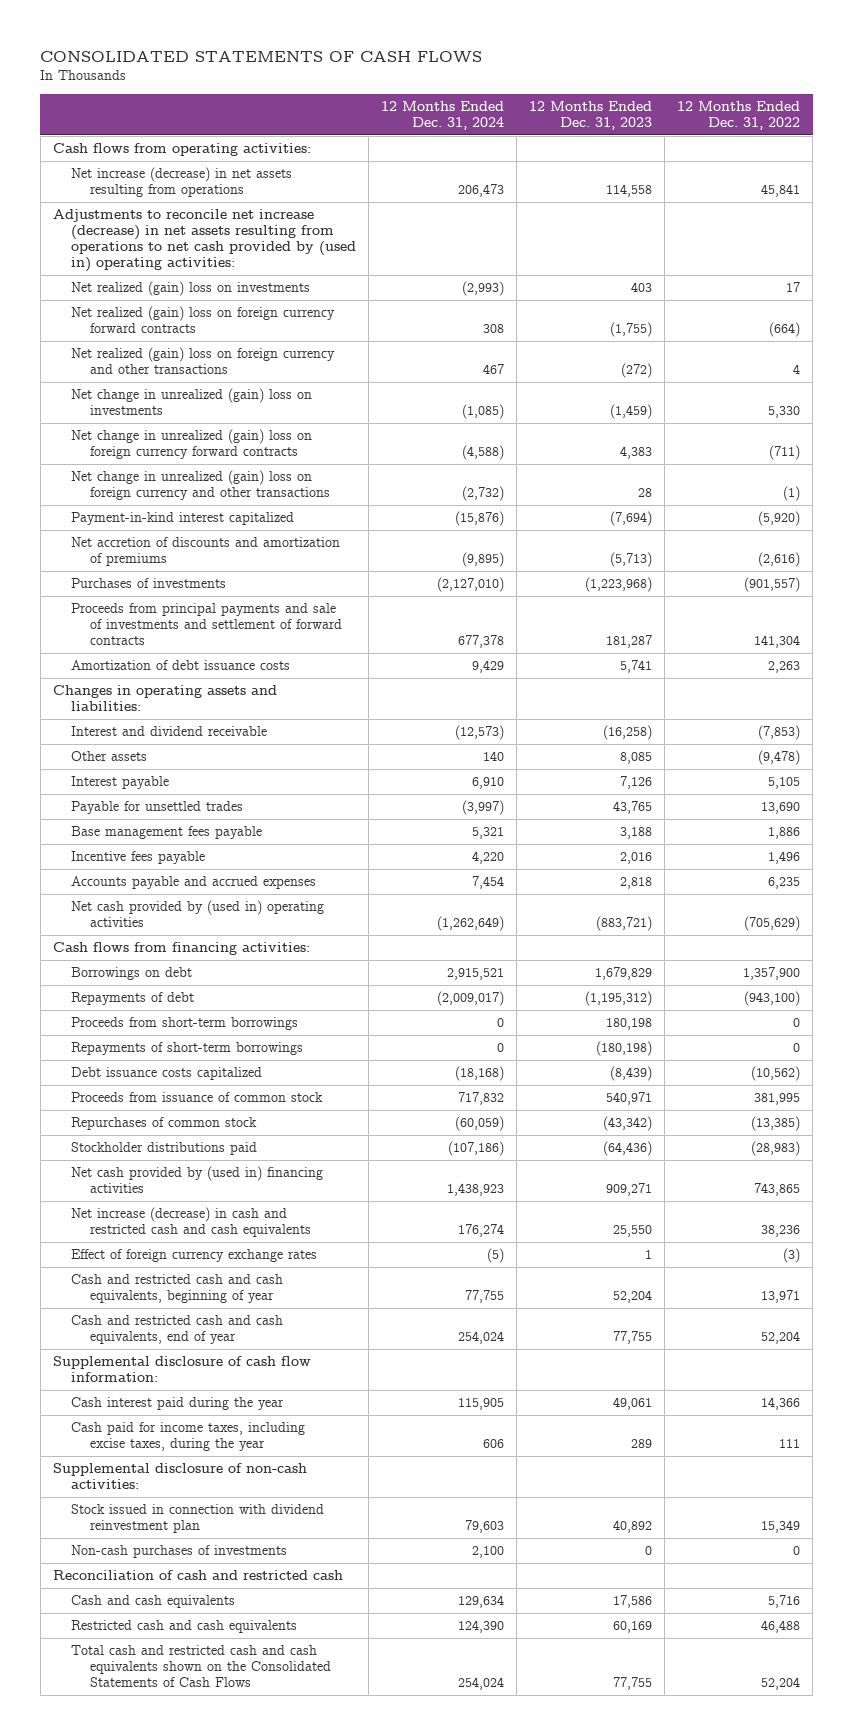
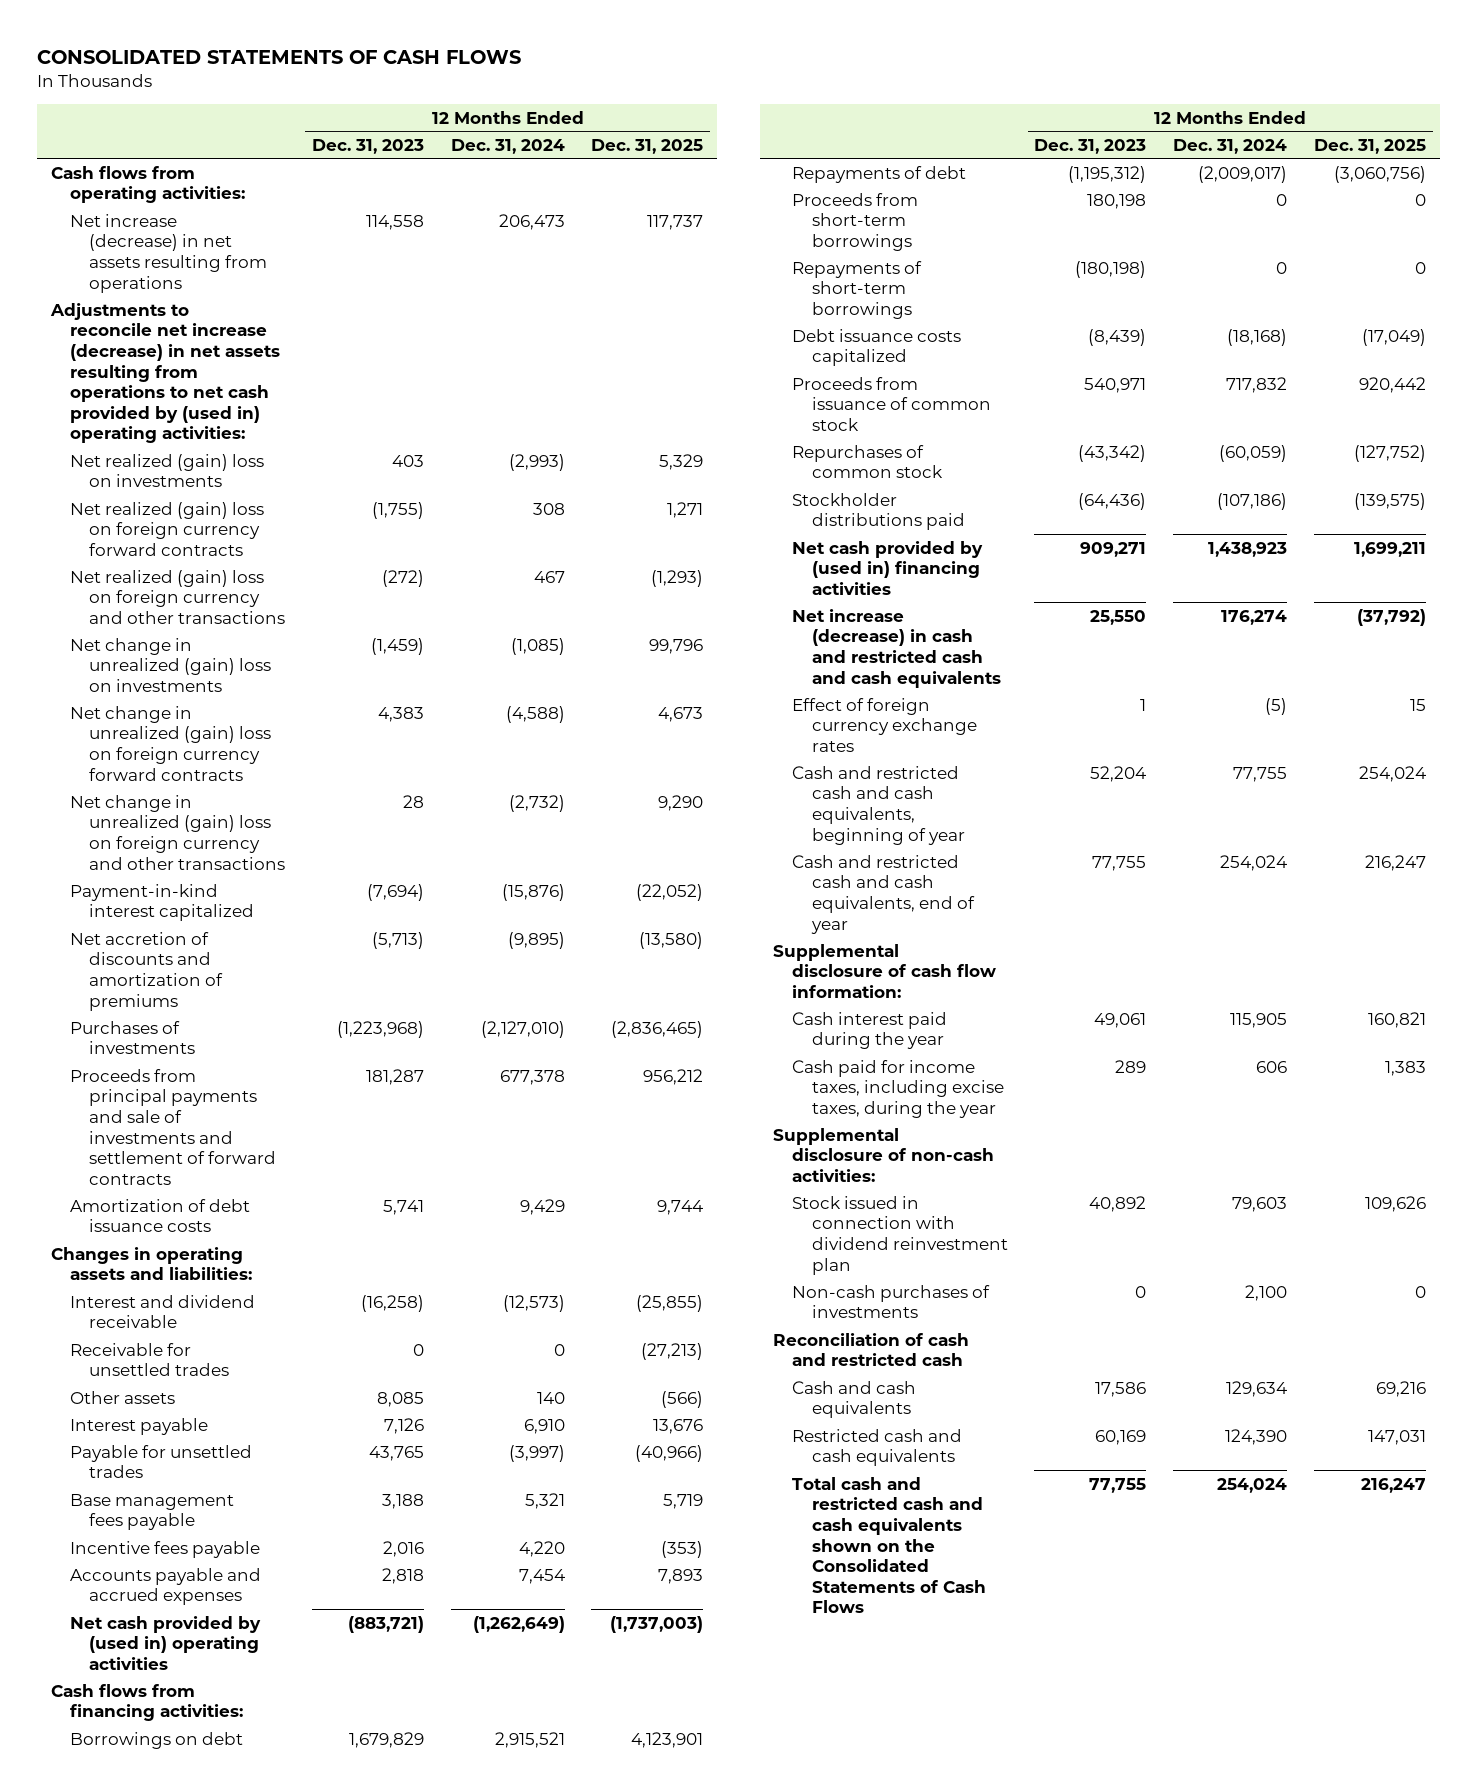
[677,101,801,131] 12 Months Ended Dec. 31, 2022 -> none
none -> [591,138,704,154] Dec. 31, 2025
none -> [69,1342,229,1377] Receivable for unsettled trades

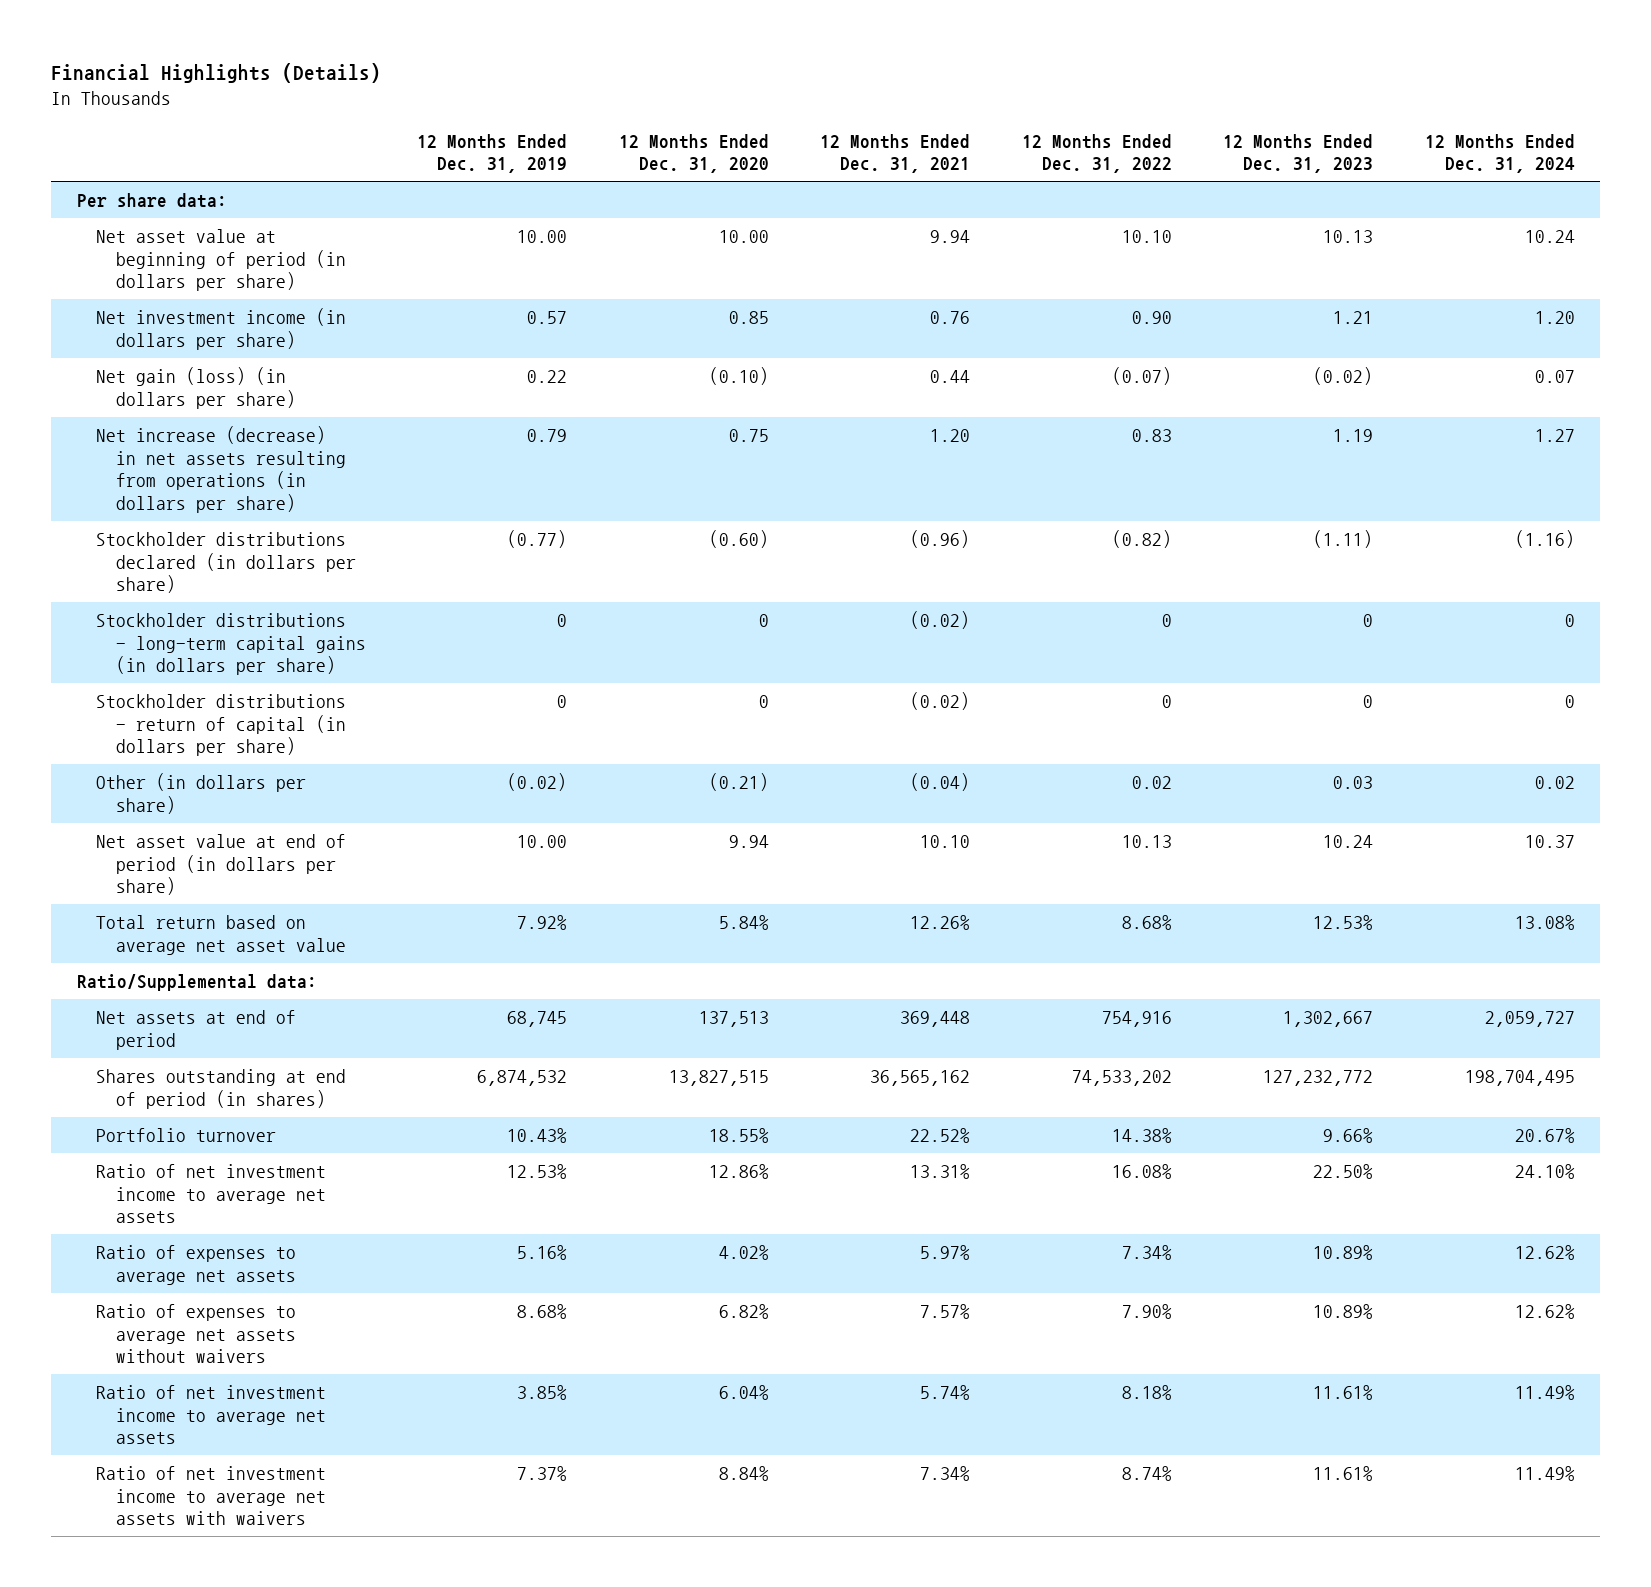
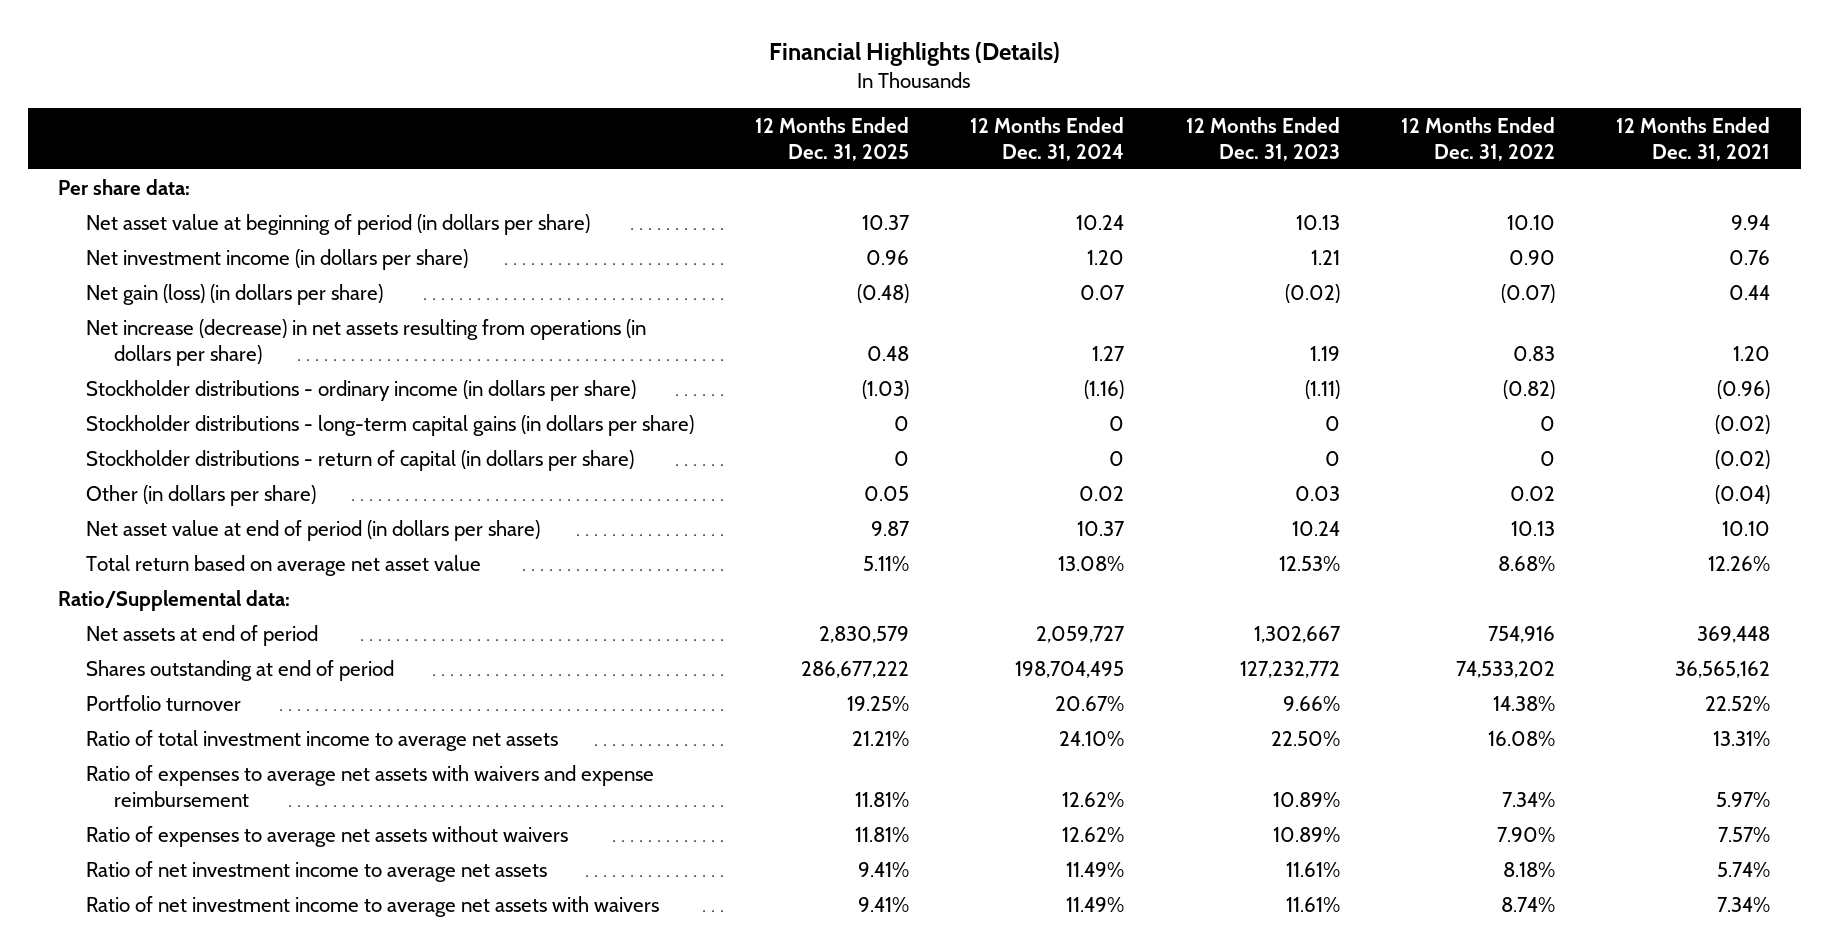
[417,133,568,174] 12 Months Ended Dec. 31, 2019 -> none
[618,133,769,174] 12 Months Ended Dec. 31, 2020 -> none
none -> [755,116,910,161] 12 Months Ended Dec. 31, 2025
[96,531,357,594] Stockholder distributions declared (in dollars per share) -> [85,379,636,401] Stockholder distributions - ordinary income (in dollars per share)
[96,1068,347,1109] Shares outstanding at end of period (in shares) -> [85,659,394,681] Shares outstanding at end of period
[96,1163,327,1224] Ratio of net investment income to average net assets -> [85,729,558,751] Ratio of total investment income to average net assets
[96,1244,297,1285] Ratio of expenses to average net assets -> [85,764,654,807] Ratio of expenses to average net assets with waivers and expense reimbursement

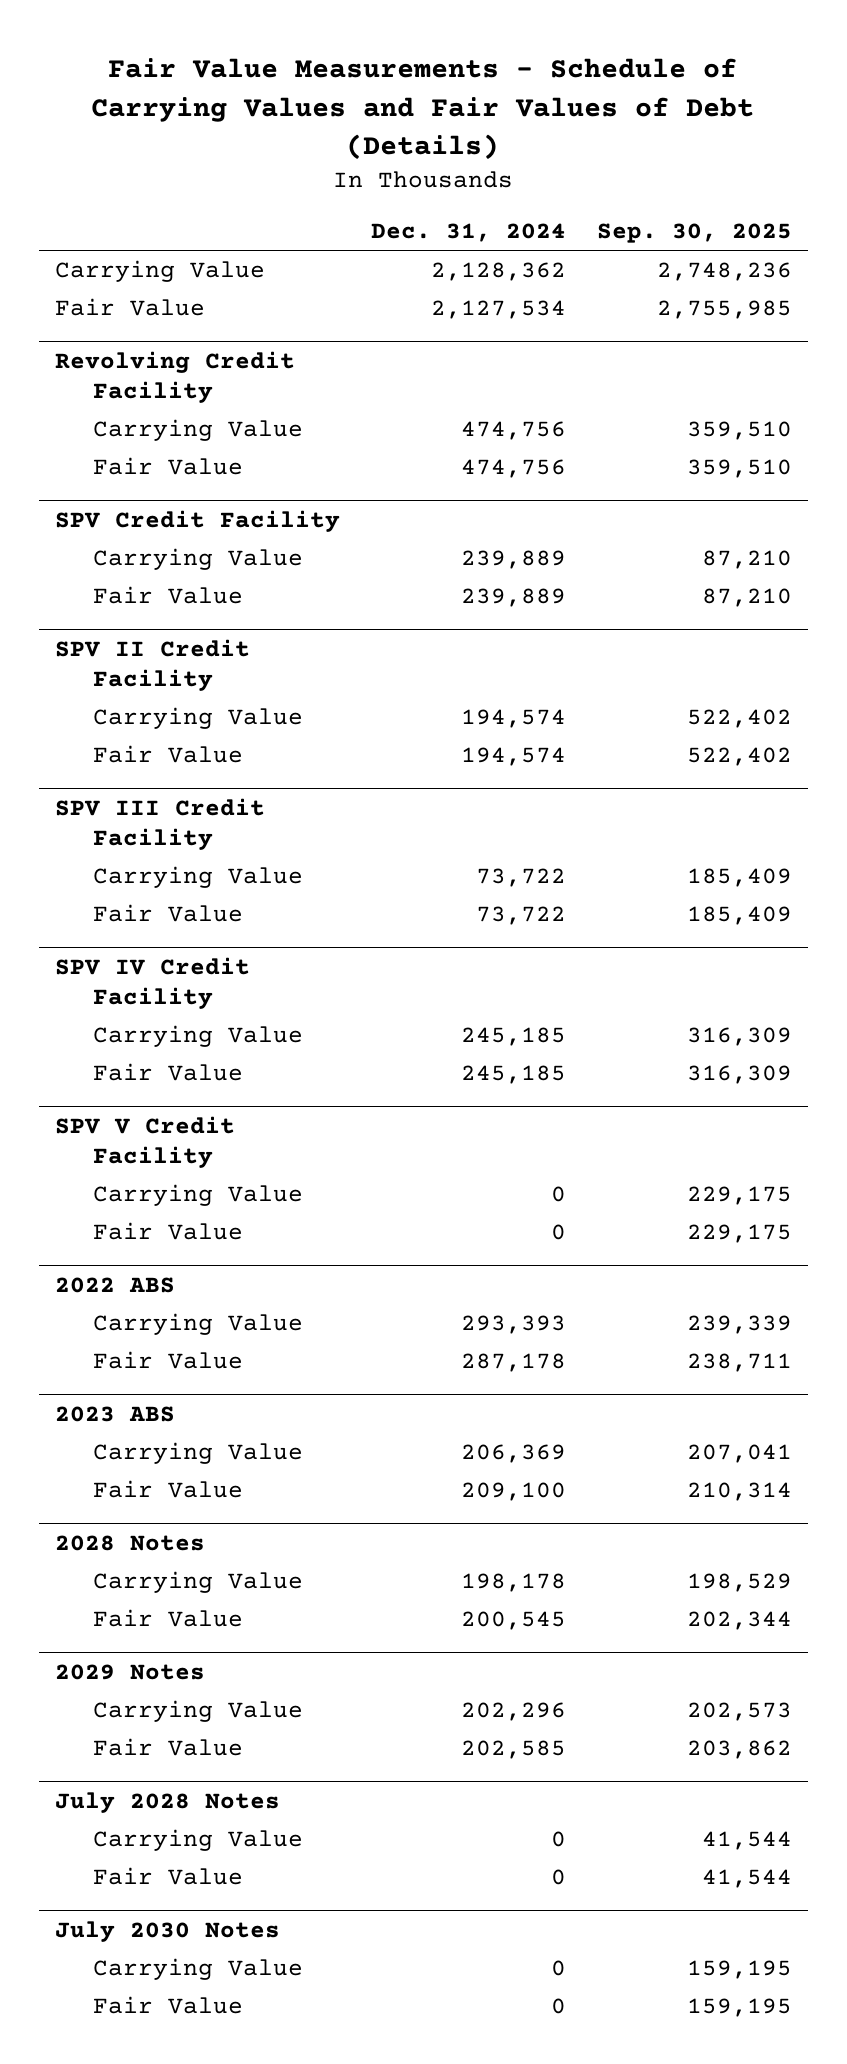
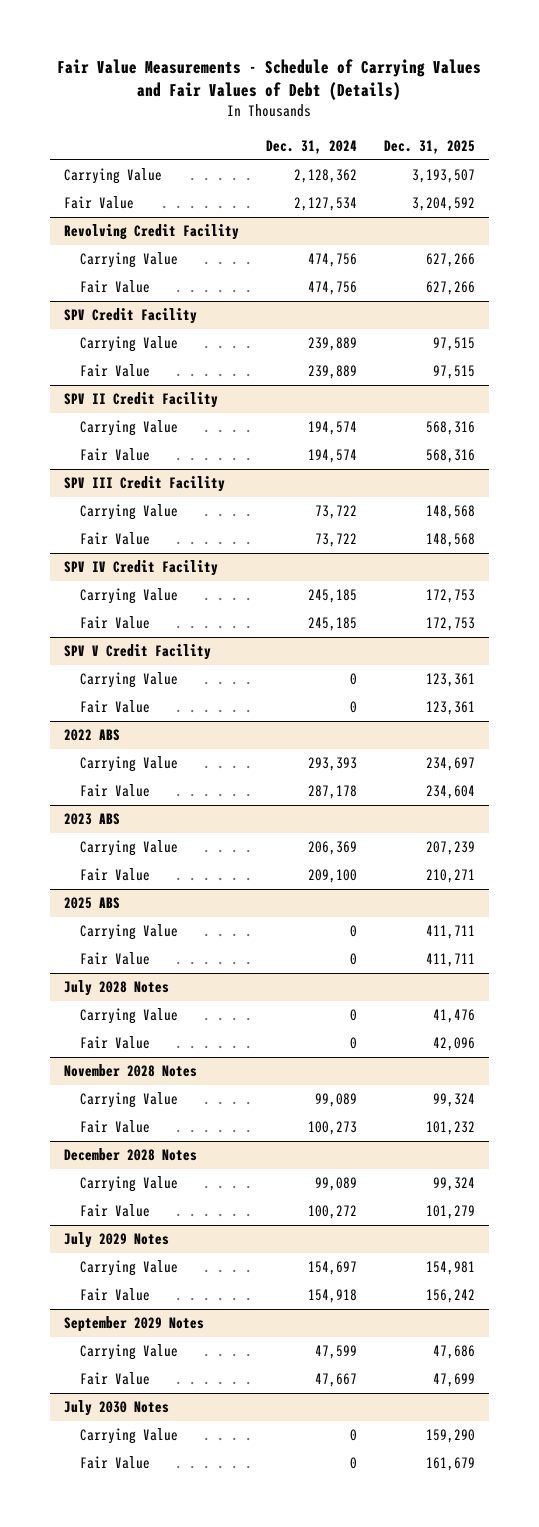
[597,223,793,244] Sep. 30, 2025 -> none
none -> [384,139,476,154] Dec. 31, 2025
[54,1535,205,1552] 2028 Notes -> none
[54,1664,205,1681] 2029 Notes -> none
[93,1700,304,1723] Carrying Value -> none
[93,1738,244,1757] Fair Value -> none
none -> [63,897,120,910] 2025 ABS
[460,1573,566,1593] 198,178 -> [349,925,357,938] 0
[460,1611,566,1631] 200,545 -> [349,953,357,966] 0
none -> [63,1064,197,1078] November 2028 Notes
none -> [80,1092,179,1109] Carrying Value
none -> [80,1120,151,1134] Fair Value
none -> [63,1148,197,1162] December 2028 Notes
none -> [80,1176,179,1193] Carrying Value
none -> [80,1204,151,1218] Fair Value
none -> [63,1232,169,1249] July 2029 Notes
none -> [80,1260,179,1277] Carrying Value
none -> [80,1288,151,1302] Fair Value
none -> [63,1316,204,1333] September 2029 Notes
none -> [80,1344,179,1361] Carrying Value
none -> [80,1372,151,1386] Fair Value

